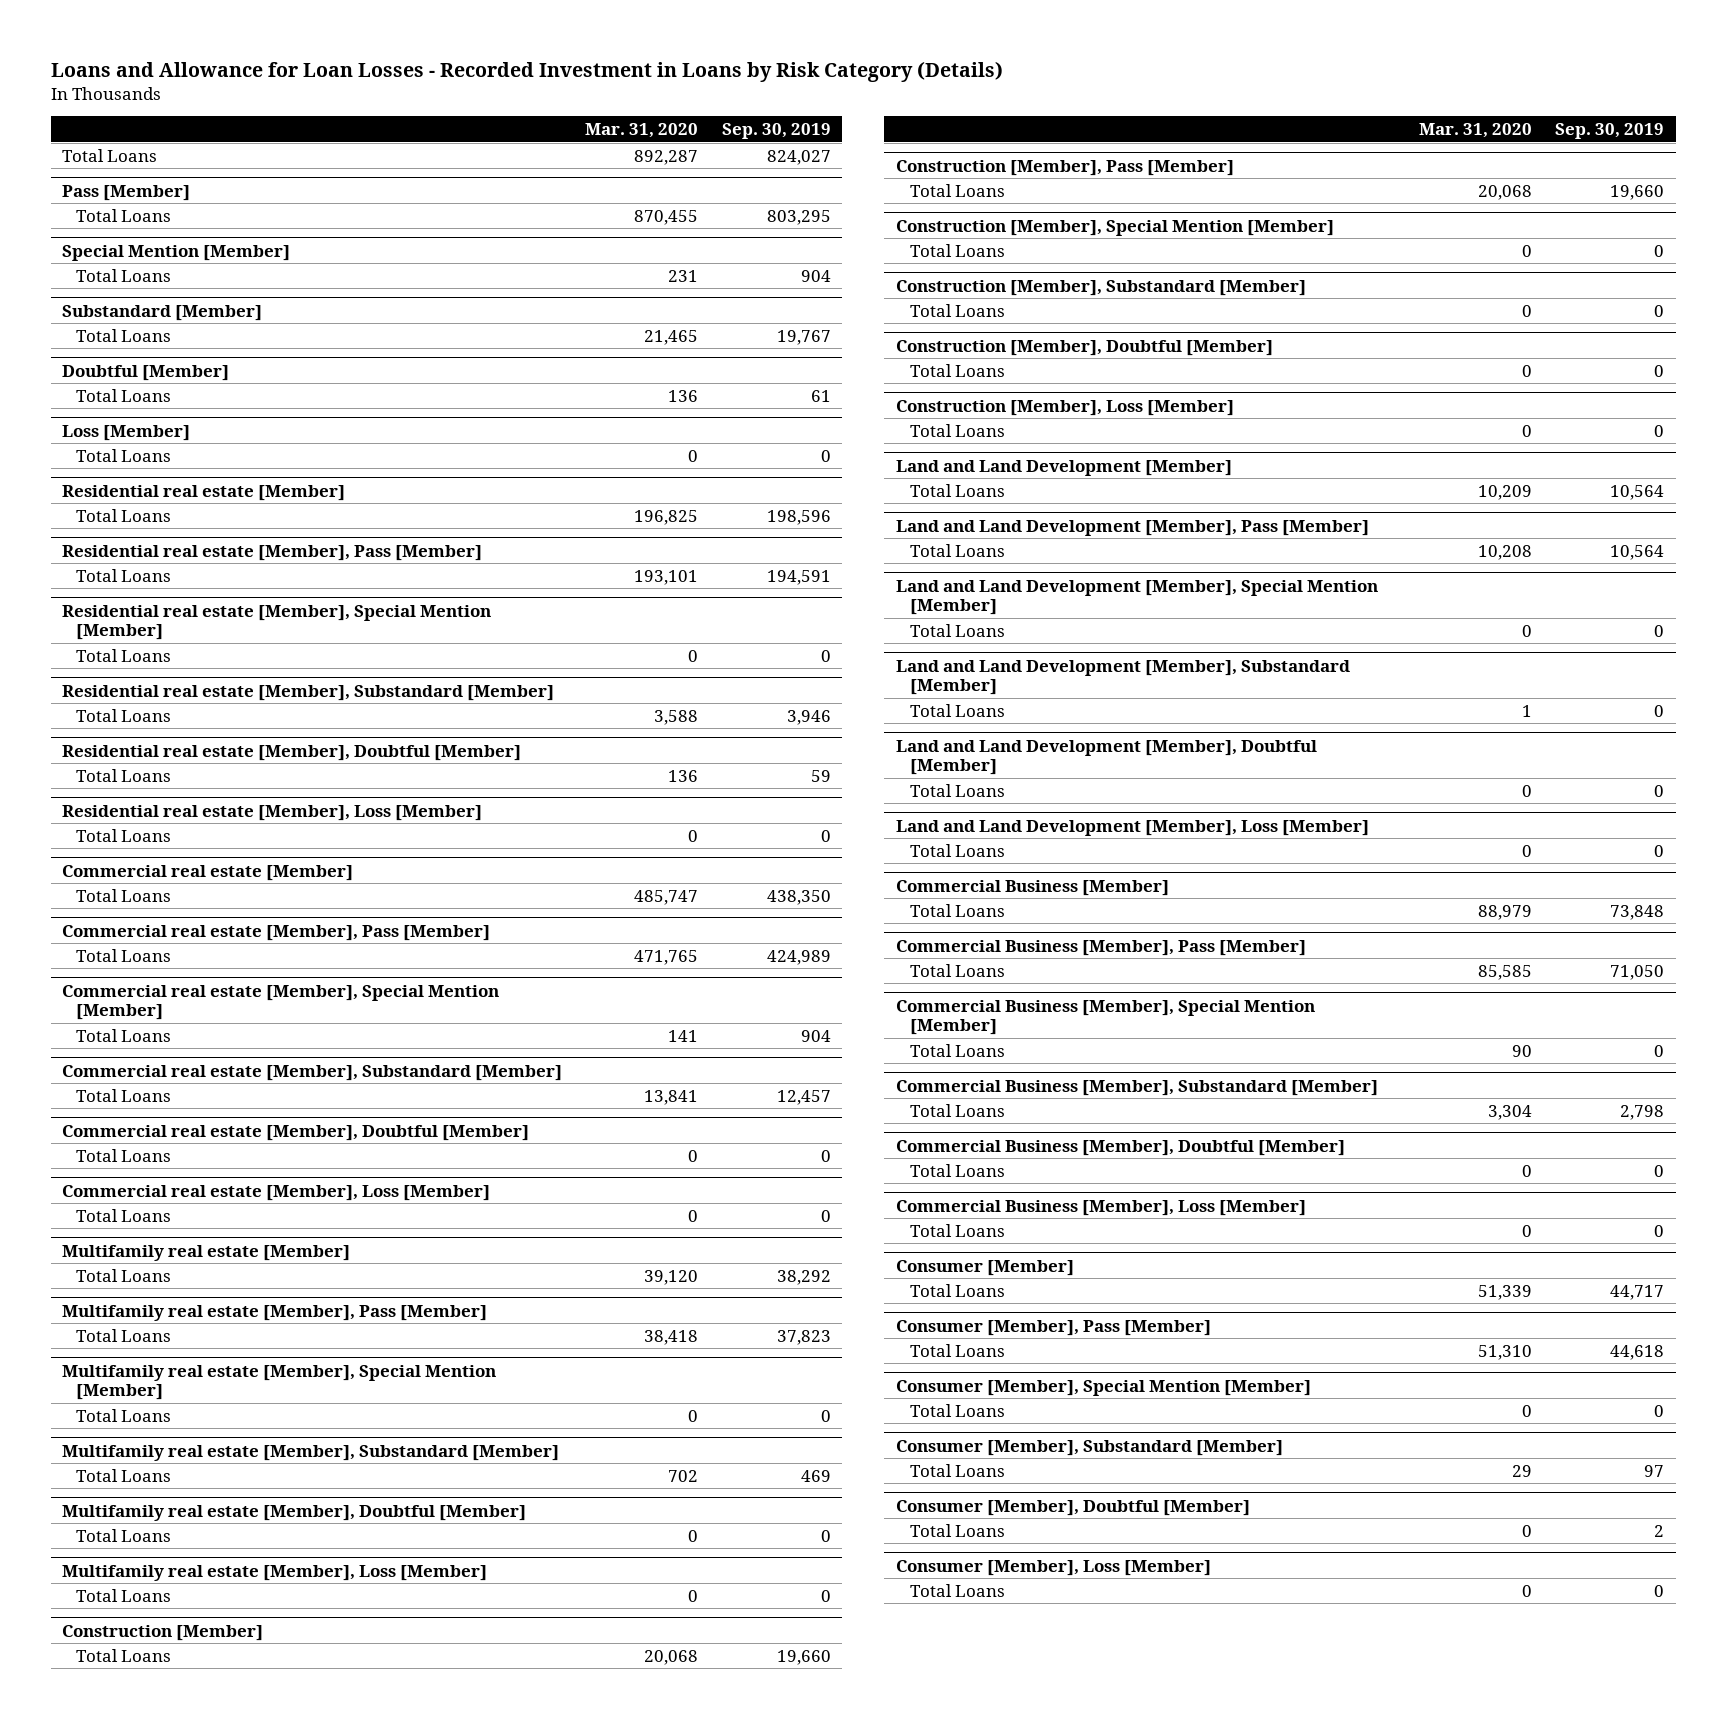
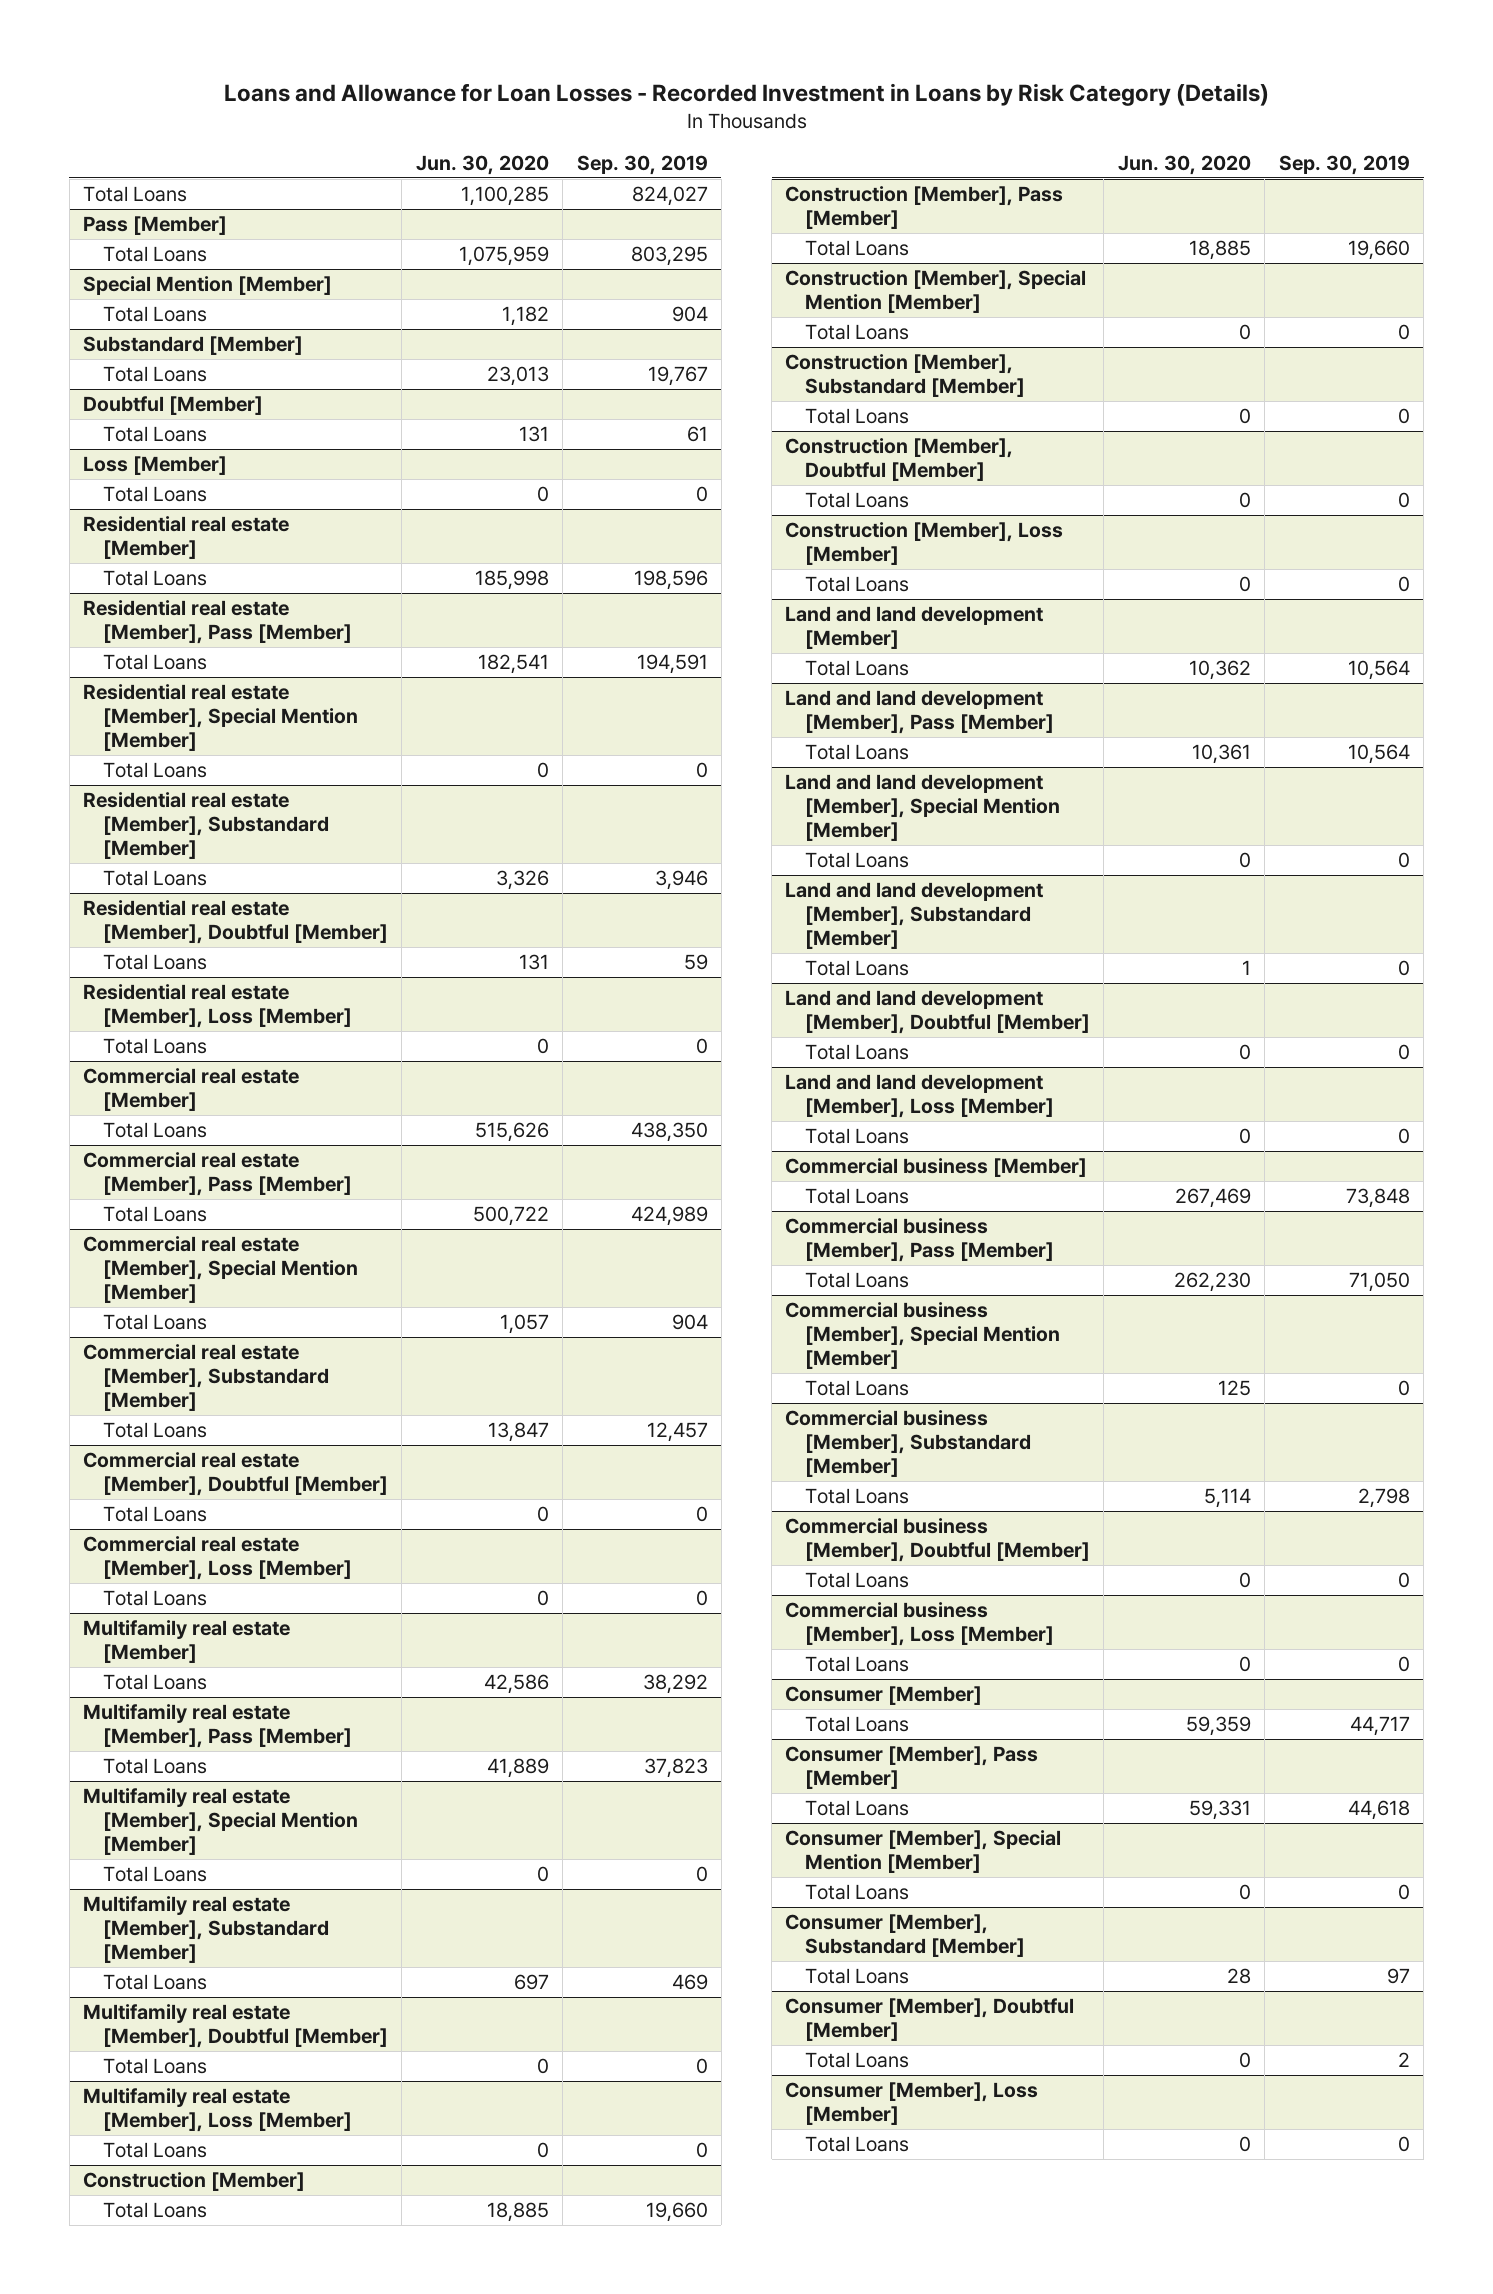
[585,123,699,139] Mar. 31, 2020 -> none
none -> [415,154,549,175] Jun. 30, 2020
[895,459,1232,476] Land and Land Development [Member] -> [785,606,1044,650] Land and land development [Member]
[895,519,1369,536] Land and Land Development [Member], Pass [Member] -> [785,690,1055,735] Land and land development [Member], Pass [Member]
[895,579,1378,616] Land and Land Development [Member], Special Mention [Member] -> [785,774,1061,842] Land and land development [Member], Special Mention [Member]
[895,659,1350,696] Land and Land Development [Member], Substandard [Member] -> [785,882,1044,950] Land and land development [Member], Substandard [Member]
[895,739,1317,776] Land and Land Development [Member], Doubtful [Member] -> [785,990,1091,1035] Land and land development [Member], Doubtful [Member]
[895,819,1369,836] Land and Land Development [Member], Loss [Member] -> [785,1074,1055,1119] Land and land development [Member], Loss [Member]
[895,879,1169,896] Commercial Business [Member] -> [785,1158,1088,1178] Commercial business [Member]
[895,939,1306,956] Commercial Business [Member], Pass [Member] -> [785,1218,1055,1263] Commercial business [Member], Pass [Member]
[895,999,1315,1036] Commercial Business [Member], Special Mention [Member] -> [785,1302,1061,1370] Commercial business [Member], Special Mention [Member]
[895,1079,1378,1096] Commercial Business [Member], Substandard [Member] -> [785,1410,1032,1478] Commercial business [Member], Substandard [Member]
[895,1139,1345,1156] Commercial Business [Member], Doubtful [Member] -> [785,1518,1091,1563] Commercial business [Member], Doubtful [Member]
[895,1199,1306,1216] Commercial Business [Member], Loss [Member] -> [785,1602,1055,1647] Commercial business [Member], Loss [Member]

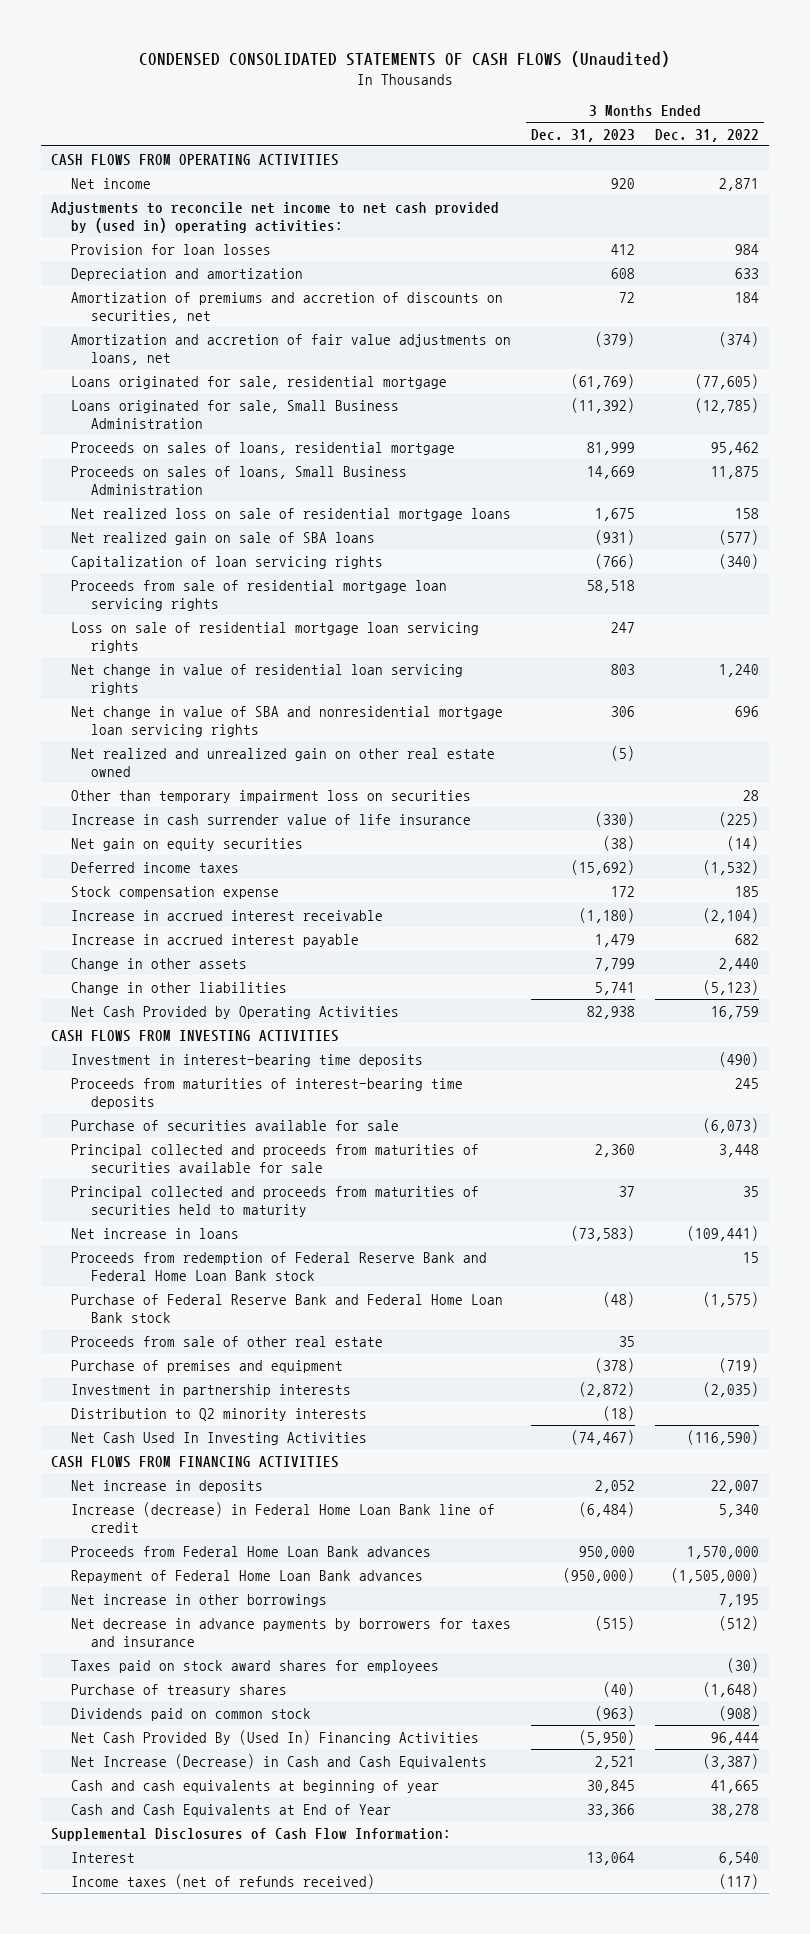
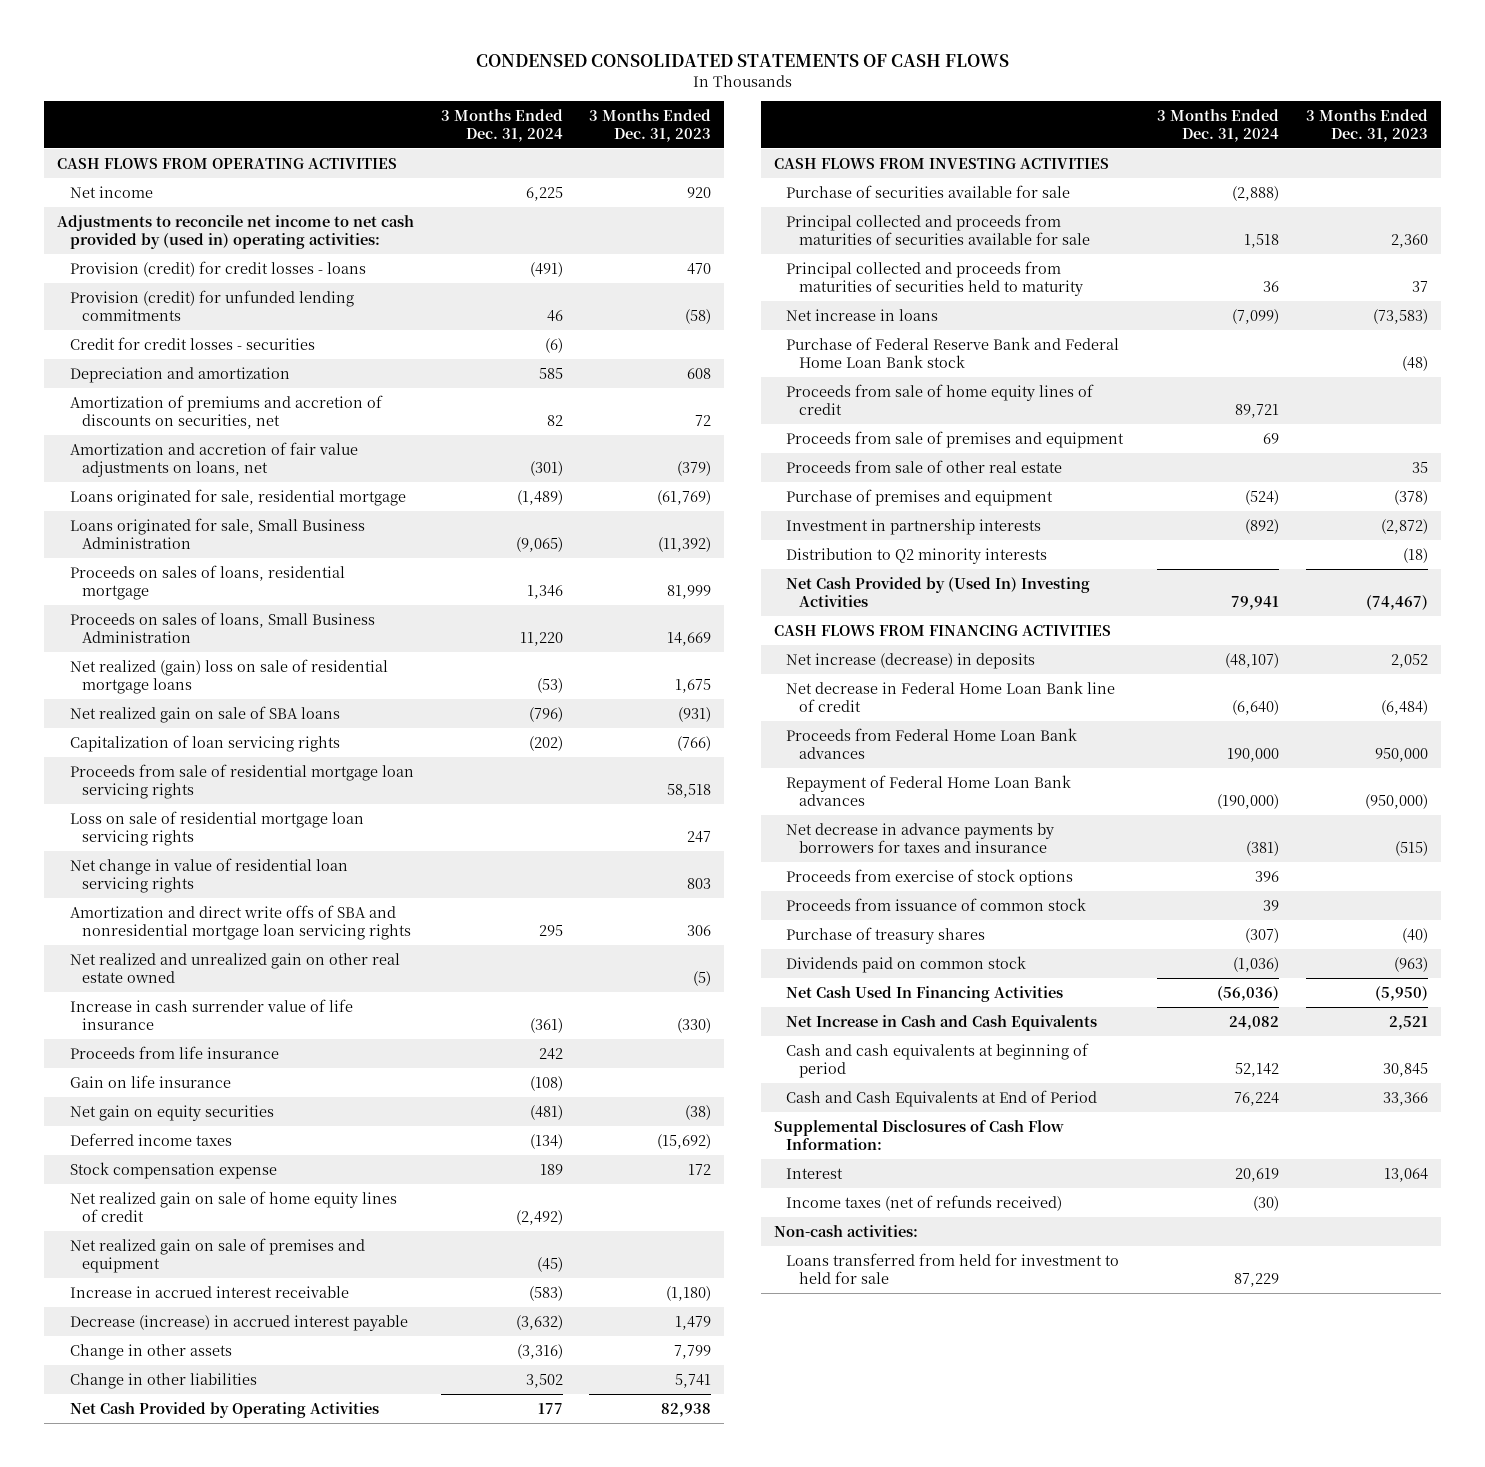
[138,50,670,67] CONDENSED CONSOLIDATED STATEMENTS OF CASH FLOWS (Unaudited) -> [475,53,1009,67] CONDENSED CONSOLIDATED STATEMENTS OF CASH FLOWS
[654,128,759,142] Dec. 31, 2022 -> none
none -> [440,108,563,142] 3 Months Ended Dec. 31, 2024
[70,243,271,255] Provision for loan losses -> [69,260,366,277] Provision (credit) for credit losses - loans
[610,243,635,255] 412 -> [687,262,712,275] 470
none -> [69,289,354,321] Provision (credit) for unfunded lending commitments
none -> [69,336,315,350] Credit for credit losses - securities
[70,507,511,521] Net realized loss on sale of residential mortgage loans -> [69,658,388,694] Net realized (gain) loss on sale of residential mortgage loans
[70,705,503,738] Net change in value of SBA and nonresidential mortgage loan servicing rights -> [69,904,412,940] Amortization and direct write offs of SBA and nonresidential mortgage loan servicing rights
[70,789,471,803] Other than temporary impairment loss on securities -> none
none -> [69,1045,279,1059] Proceeds from life insurance
none -> [69,1074,231,1088] Gain on life insurance
none -> [69,1190,397,1222] Net realized gain on sale of home equity lines of credit
none -> [69,1237,365,1273] Net realized gain on sale of premises and equipment
[70,933,359,947] Increase in accrued interest payable -> [69,1314,408,1331] Decrease (increase) in accrued interest payable
[70,1053,423,1067] Investment in interest-bearing time deposits -> none
[70,1077,463,1110] Proceeds from maturities of interest-bearing time deposits -> none
[70,1251,487,1282] Proceeds from redemption of Federal Reserve Bank and Federal Home Loan Bank stock -> none
none -> [786,383,1095,415] Proceeds from sale of home equity lines of credit
none -> [786,430,1125,448] Proceeds from sale of premises and equipment
[70,1431,367,1445] Net Cash Used In Investing Activities -> [786,576,1091,607] Net Cash Provided by (Used In) Investing Activities
[70,1479,263,1493] Net increase in deposits -> [786,652,1036,669] Net increase (decrease) in deposits
[70,1501,495,1534] Increase (decrease) in Federal Home Loan Bank line of credit -> [786,680,1116,712] Net decrease in Federal Home Loan Bank line of credit
[70,1593,327,1607] Net increase in other borrowings -> none
[70,1659,439,1673] Taxes paid on stock award shares for employees -> none
none -> [786,868,1074,886] Proceeds from exercise of stock options
none -> [786,897,1087,911] Proceeds from issuance of common stock
[70,1729,479,1745] Net Cash Provided By (Used In) Financing Activities -> [786,985,1064,1002] Net Cash Used In Financing Activities
[70,1753,487,1769] Net Increase (Decrease) in Cash and Cash Equivalents -> [786,1014,1098,1031] Net Increase in Cash and Cash Equivalents
[70,1779,439,1793] Cash and cash equivalents at beginning of year -> [786,1042,1090,1078] Cash and cash equivalents at beginning of period
[70,1803,391,1817] Cash and Cash Equivalents at End of Year -> [786,1089,1098,1107] Cash and Cash Equivalents at End of Period
none -> [773,1224,918,1237] Non-cash activities:
none -> [786,1252,1120,1284] Loans transferred from held for investment to held for sale

